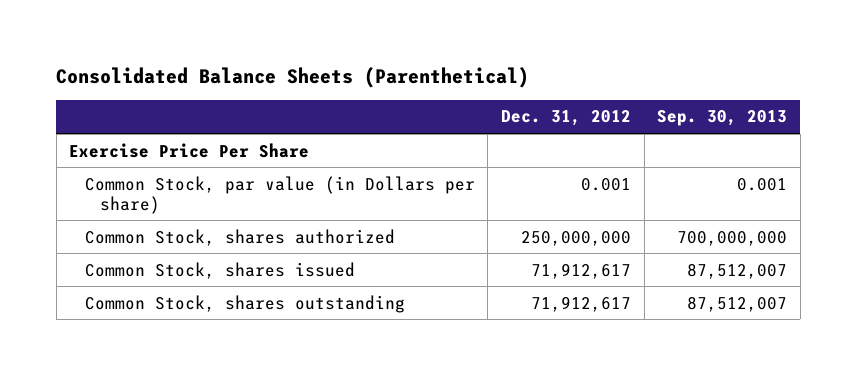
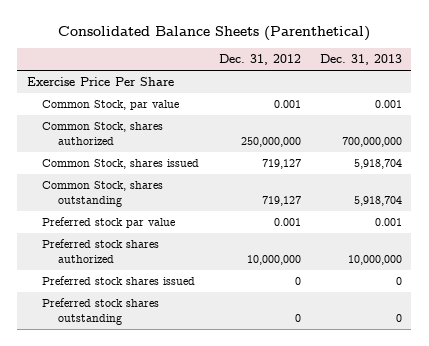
[657,110,788,127] Sep. 30, 2013 -> none
none -> [319,54,402,66] Dec. 31, 2013
[84,175,475,214] Common Stock, par value (in Dollars per share) -> [42,100,180,111] Common Stock, par value
[531,262,632,279] 71,912,617 -> [261,159,301,170] 719,127
[531,295,632,312] 71,912,617 -> [261,196,301,207] 719,127
none -> [42,217,176,229] Preferred stock par value
none -> [42,239,160,264] Preferred stock shares authorized
none -> [42,276,196,286] Preferred stock shares issued
none -> [42,298,160,326] Preferred stock shares outstanding

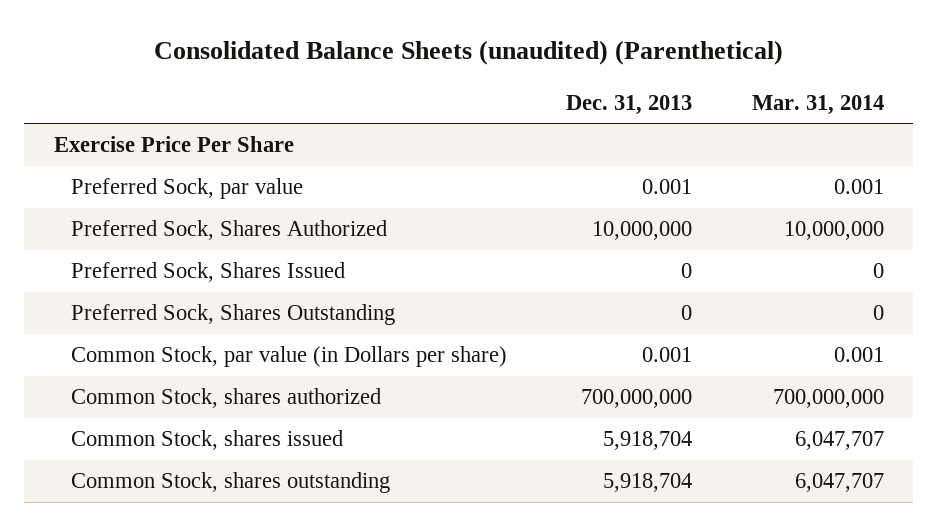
[58,25,371,41] Consolidated Balance Sheets (Parenthetical) -> [153,39,783,65] Consolidated Balance Sheets (unaudited) (Parenthetical)
[218,54,301,66] Dec. 31, 2012 -> none
none -> [751,94,884,115] Mar. 31, 2014
none -> [70,178,303,200] Preferred Sock, par value
none -> [70,220,387,241] Preferred Sock, Shares Authorized
none -> [70,262,345,283] Preferred Sock, Shares Issued
none -> [70,304,395,326] Preferred Sock, Shares Outstanding
[42,100,180,111] Common Stock, par value -> [70,346,507,368] Common Stock, par value (in Dollars per share)
[42,217,176,229] Preferred stock par value -> none
[42,239,160,264] Preferred stock shares authorized -> none
[42,276,196,286] Preferred stock shares issued -> none
[42,298,160,326] Preferred stock shares outstanding -> none

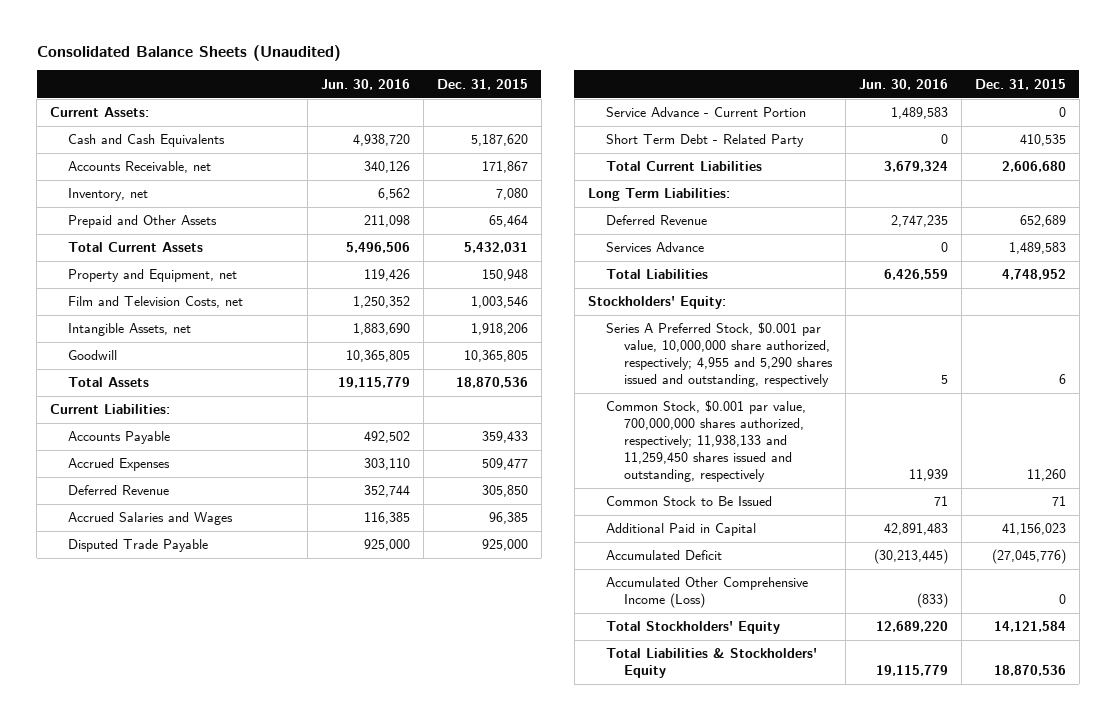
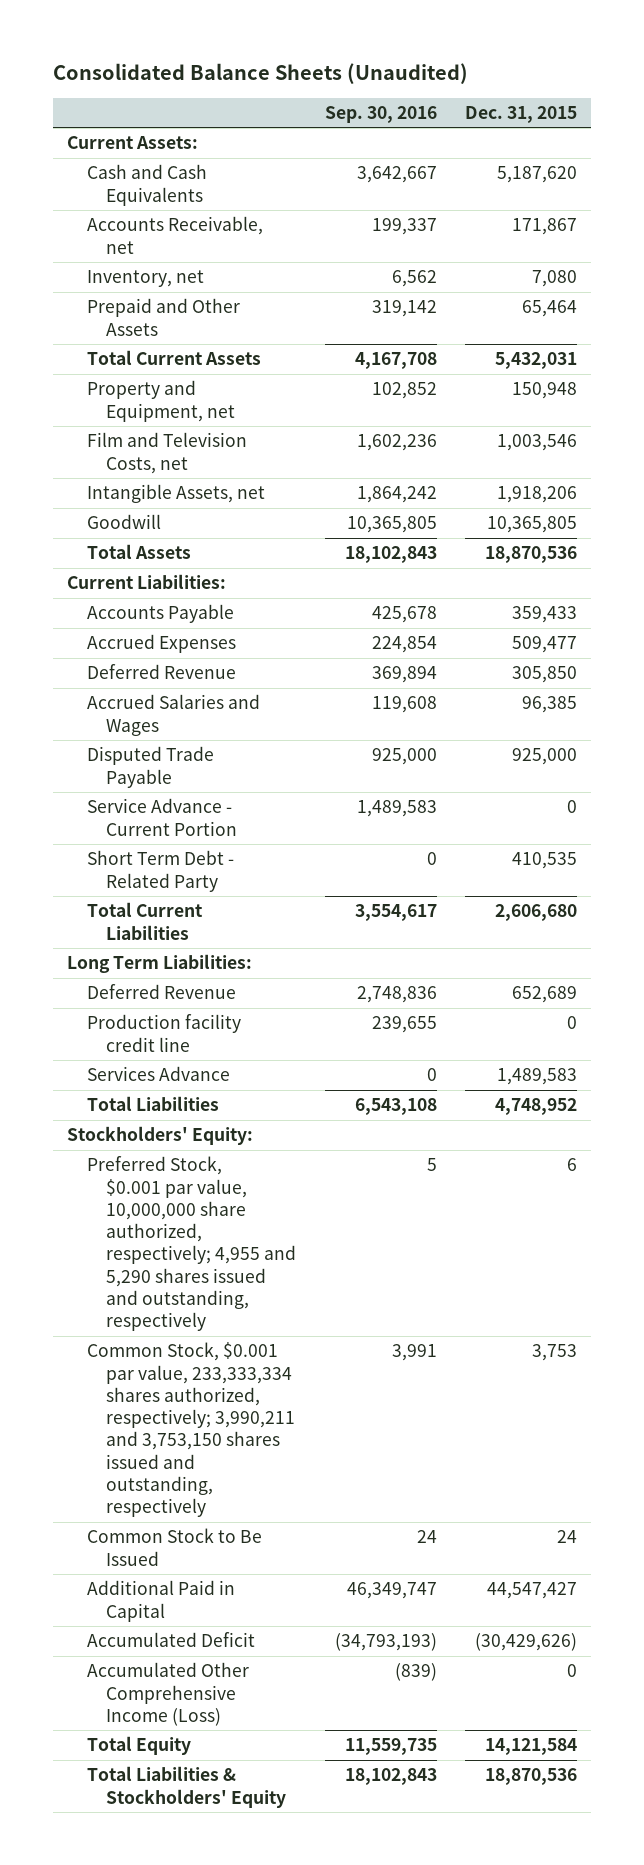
[320,78,410,90] Jun. 30, 2016 -> none
none -> [324,105,437,123] Sep. 30, 2016
none -> [86,1014,241,1052] Production facility credit line
[605,322,833,388] Series A Preferred Stock, $0.001 par value, 10,000,000 share authorized, respectively; 4,955 and 5,290 shares issued and outstanding, respectively -> [86,1156,297,1332] Preferred Stock, $0.001 par value, 10,000,000 share authorized, respectively; 4,955 and 5,290 shares issued and outstanding, respectively
[605,400,806,483] Common Stock, $0.001 par value, 700,000,000 shares authorized, respectively; 11,938,133 and 11,259,450 shares issued and outstanding, respectively -> [86,1342,296,1518] Common Stock, $0.001 par value, 233,333,334 shares authorized, respectively; 3,990,211 and 3,753,150 shares issued and outstanding, respectively
[1026,469,1066,482] 11,260 -> [532,1344,578,1362] 3,753
[1051,496,1066,507] 71 -> [557,1530,578,1544] 24
[1001,523,1066,536] 41,156,023 -> [487,1582,578,1600] 44,547,427
[991,549,1066,565] (27,045,776) -> [475,1633,578,1652] (30,429,626)
[605,621,780,635] Total Stockholders' Equity -> [86,1736,191,1756] Total Equity

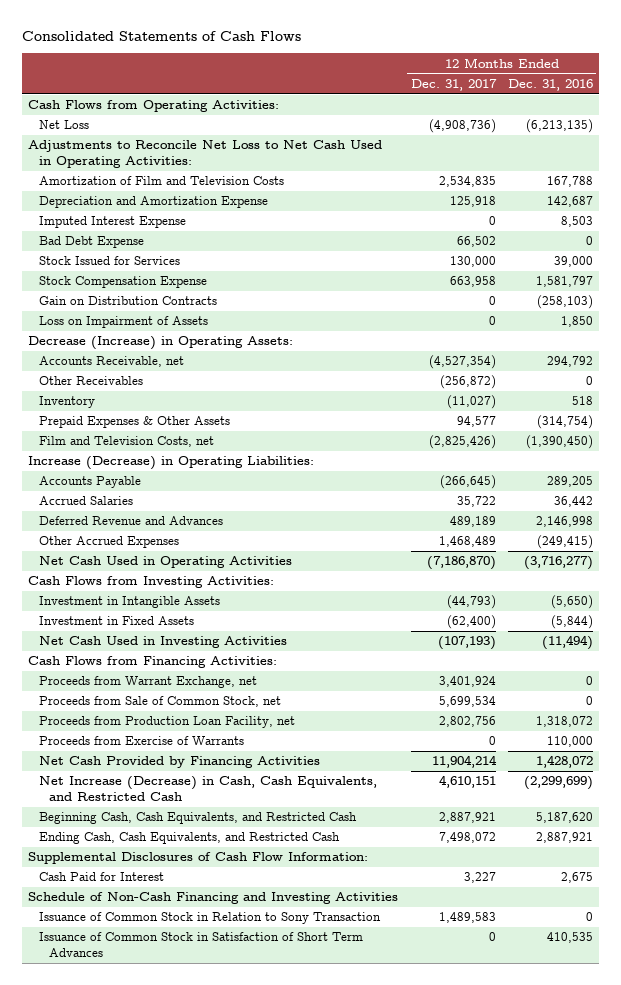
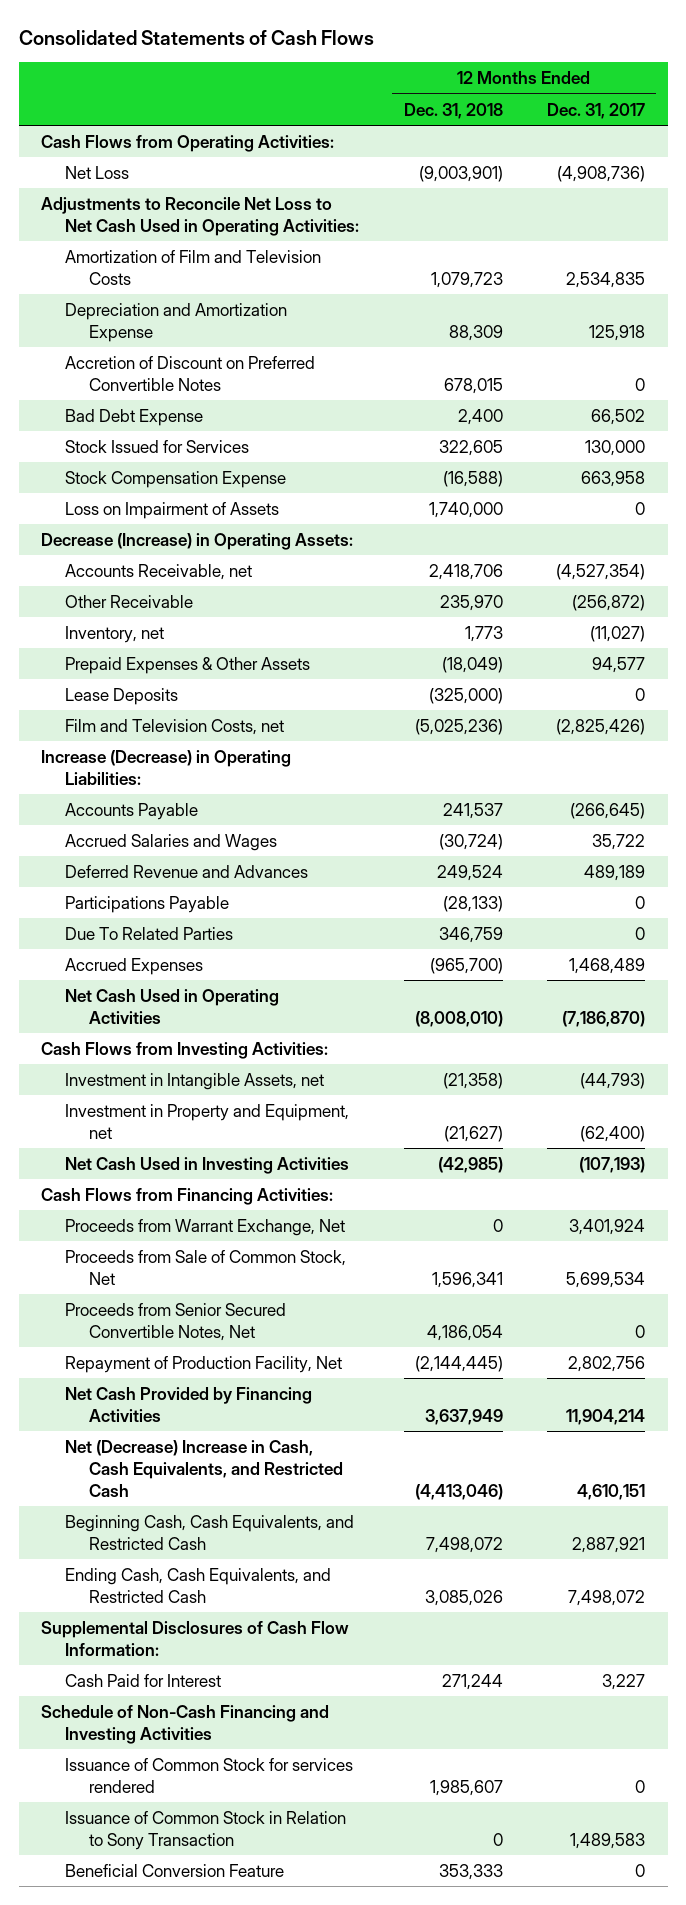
[507,79,593,92] Dec. 31, 2016 -> none
none -> [403,102,503,119] Dec. 31, 2018
[38,216,186,229] Imputed Interest Expense -> none
none -> [64,355,315,391] Accretion of Discount on Preferred Convertible Notes
[38,296,217,306] Gain on Distribution Contracts -> none
[38,376,143,386] Other Receivables -> [64,594,193,608] Other Receivable
[38,396,95,409] Inventory -> [64,625,164,643] Inventory, net
none -> [64,687,178,705] Lease Deposits
[38,496,133,506] Accrued Salaries -> [64,833,277,851] Accrued Salaries and Wages
none -> [64,895,229,913] Participations Payable
none -> [64,926,233,940] Due To Related Parties
[38,536,179,549] Other Accrued Expenses -> [64,957,203,975] Accrued Expenses
[38,596,220,609] Investment in Intangible Assets -> [64,1072,324,1090] Investment in Intangible Assets, net
[38,616,194,626] Investment in Fixed Assets -> [64,1103,349,1139] Investment in Property and Equipment, net
[38,736,244,746] Proceeds from Exercise of Warrants -> none
[38,676,257,689] Proceeds from Warrant Exchange, net -> [64,1218,345,1236] Proceeds from Warrant Exchange, Net
[38,696,281,708] Proceeds from Sale of Common Stock, net -> [64,1249,346,1285] Proceeds from Sale of Common Stock, Net
none -> [64,1302,286,1341] Proceeds from Senior Secured Convertible Notes, Net
[38,716,295,729] Proceeds from Production Loan Facility, net -> [64,1355,342,1373] Repayment of Production Facility, Net
[38,776,377,802] Net Increase (Decrease) in Cash, Cash Equivalents, and Restricted Cash -> [64,1439,343,1497] Net (Decrease) Increase in Cash, Cash Equivalents, and Restricted Cash
none -> [64,1757,353,1793] Issuance of Common Stock for services rendered
[38,932,363,958] Issuance of Common Stock in Satisfaction of Short Term Advances -> none
none -> [64,1863,284,1877] Beneficial Conversion Feature

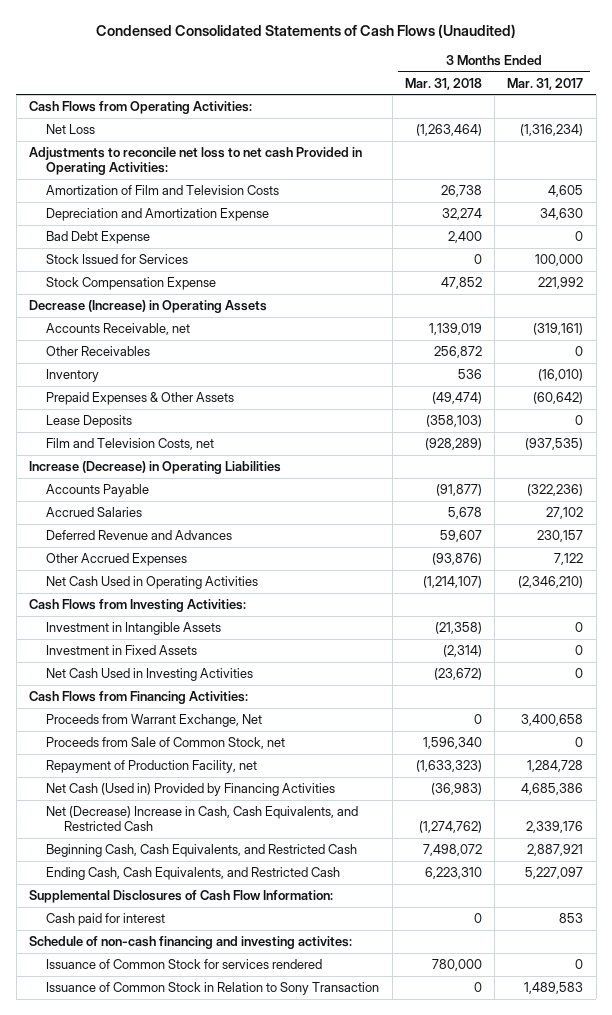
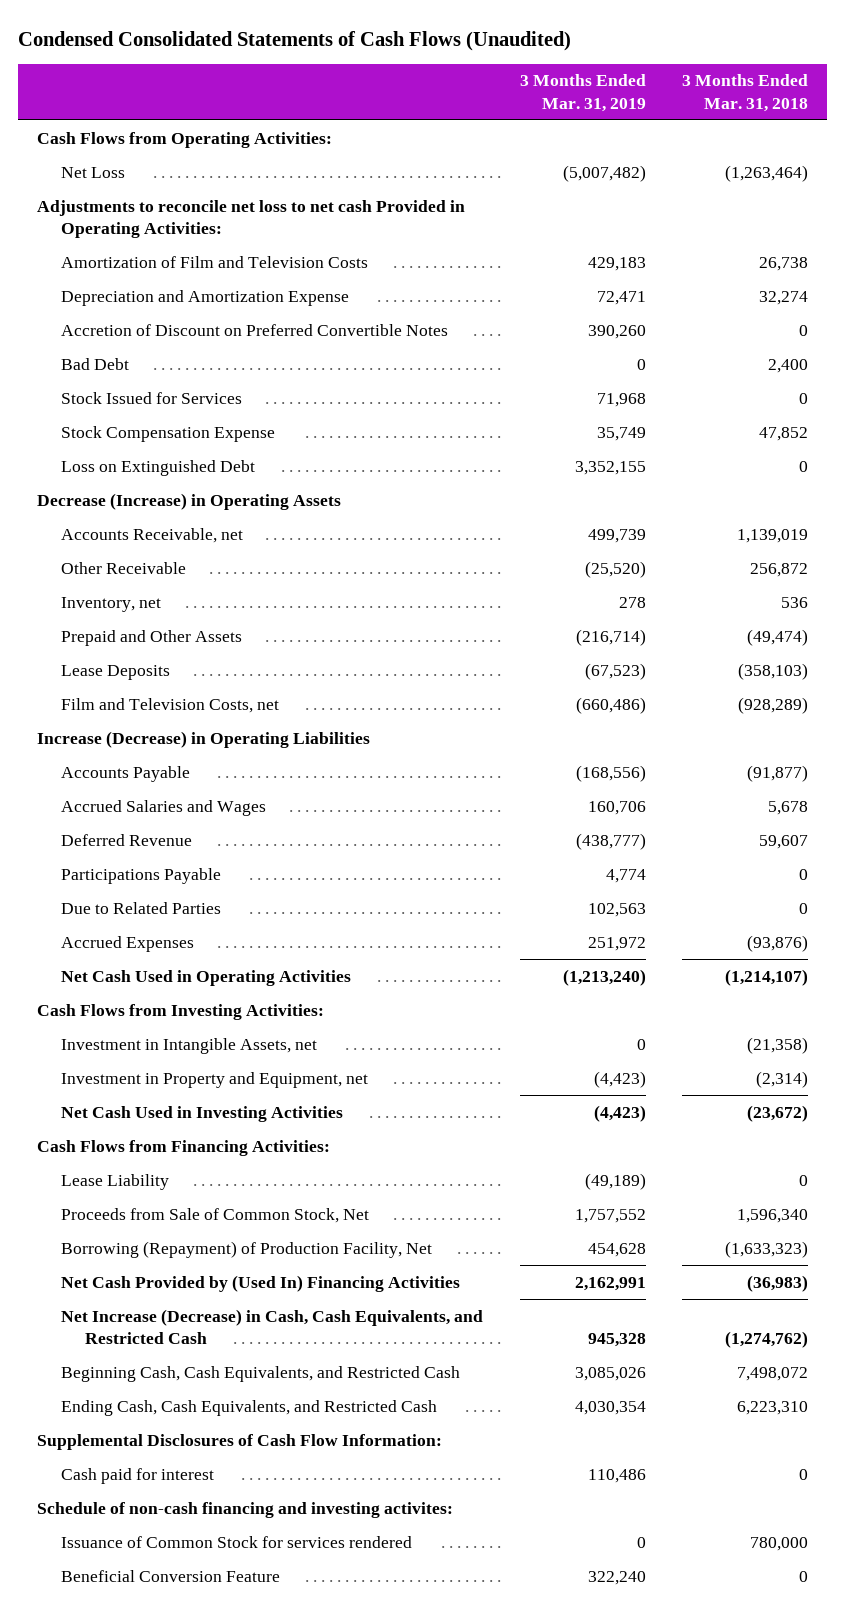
[507,77,584,90] Mar. 31, 2017 -> none
none -> [519,74,646,112] 3 Months Ended Mar. 31, 2019
none -> [60,323,448,336] Accretion of Discount on Preferred Convertible Notes
[46,231,151,245] Bad Debt Expense -> [60,357,129,370] Bad Debt
none -> [60,459,255,476] Loss on Extinguished Debt
[46,346,151,357] Other Receivables -> [60,561,186,574] Other Receivable
[46,369,100,383] Inventory -> [60,596,161,612] Inventory, net
[46,392,235,406] Prepaid Expenses & Other Assets -> [60,629,242,646] Prepaid and Other Assets
[46,507,143,518] Accrued Salaries -> [60,799,266,816] Accrued Salaries and Wages
[46,530,233,541] Deferred Revenue and Advances -> [60,833,192,846] Deferred Revenue
none -> [60,867,221,884] Participations Payable
none -> [60,901,221,914] Due to Related Parties
[46,553,188,567] Other Accrued Expenses -> [60,935,194,952] Accrued Expenses
[46,622,222,636] Investment in Intangible Assets -> [60,1037,317,1054] Investment in Intangible Assets, net
[46,645,198,656] Investment in Fixed Assets -> [60,1071,368,1088] Investment in Property and Equipment, net
[46,714,263,728] Proceeds from Warrant Exchange, Net -> none
none -> [60,1173,169,1190] Lease Liability
[46,737,286,750] Proceeds from Sale of Common Stock, net -> [60,1207,369,1223] Proceeds from Sale of Common Stock, Net
[46,760,258,774] Repayment of Production Facility, net -> [60,1240,432,1258] Borrowing (Repayment) of Production Facility, Net
[46,783,336,797] Net Cash (Used in) Provided by Financing Activities -> [60,1274,460,1292] Net Cash Provided by (Used In) Financing Activities
[46,806,359,832] Net (Decrease) Increase in Cash, Cash Equivalents, and Restricted Cash -> [60,1308,483,1345] Net Increase (Decrease) in Cash, Cash Equivalents, and Restricted Cash
[46,982,380,996] Issuance of Common Stock in Relation to Sony Transaction -> none
none -> [60,1569,280,1582] Beneficial Conversion Feature

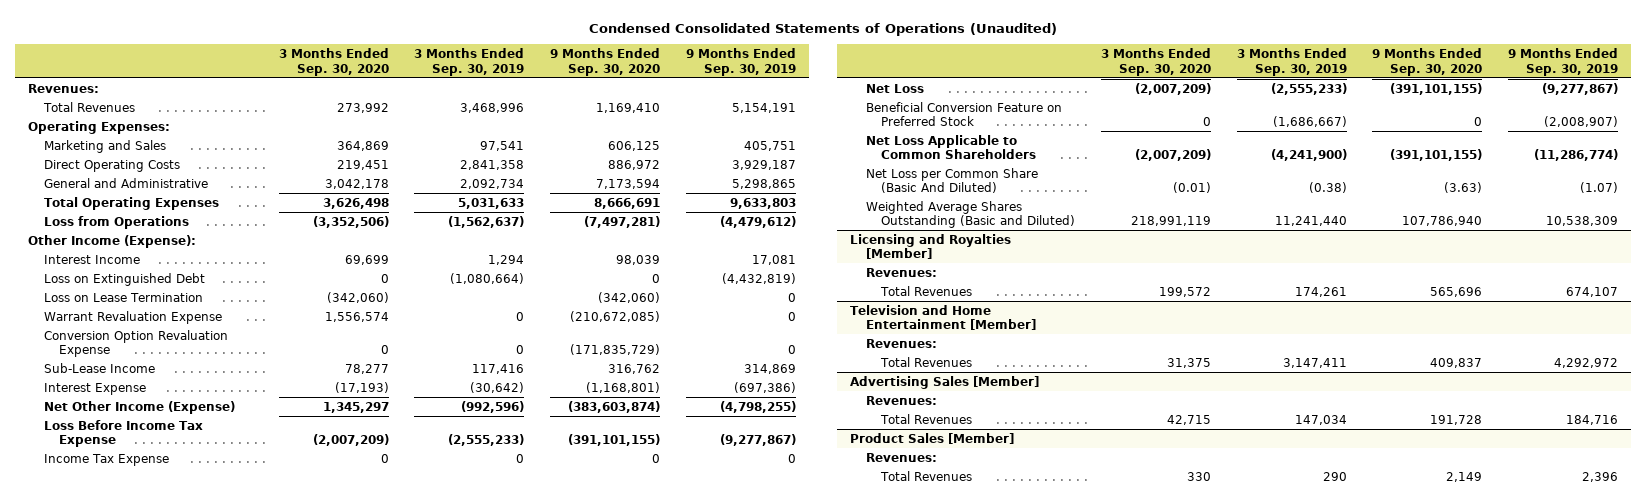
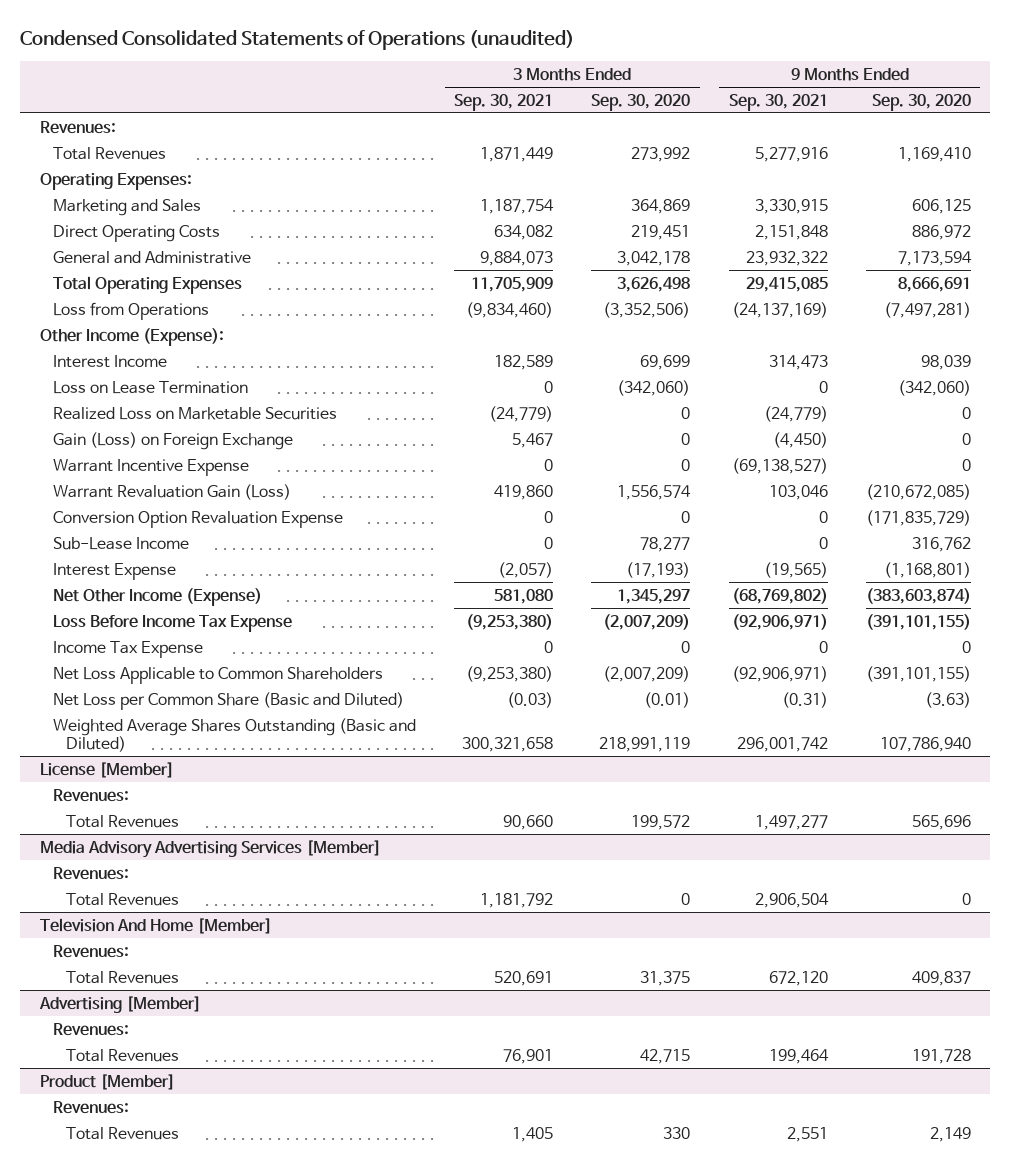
[589,23,1058,37] Condensed Consolidated Statements of Operations (Unaudited) -> [20,30,575,51] Condensed Consolidated Statements of Operations (unaudited)
[414,48,525,76] 3 Months Ended Sep. 30, 2019 -> none
[686,48,797,76] 9 Months Ended Sep. 30, 2019 -> none
none -> [454,93,554,111] Sep. 30, 2021
none -> [728,93,828,111] Sep. 30, 2021
[43,272,205,286] Loss on Extinguished Debt -> none
none -> [52,406,337,420] Realized Loss on Marketable Securities
none -> [52,431,293,450] Gain (Loss) on Foreign Exchange
none -> [52,458,249,476] Warrant Incentive Expense
[43,310,222,324] Warrant Revaluation Expense -> [52,483,291,500] Warrant Revaluation Gain (Loss)
[865,83,924,93] Net Loss -> none
[865,101,1062,127] Beneficial Conversion Feature on Preferred Stock -> none
[865,167,1038,194] Net Loss per Common Share (Basic And Diluted) -> [52,691,404,710] Net Loss per Common Share (Basic and Diluted)
[850,233,1012,260] Licensing and Royalties [Member] -> [39,761,174,778] License [Member]
[850,304,1036,331] Television and Home Entertainment [Member] -> none
none -> [39,839,381,858] Media Advisory Advertising Services [Member]
none -> [66,892,180,906] Total Revenues
none -> [39,917,272,934] Television And Home [Member]
none -> [52,944,129,958] Revenues:
[850,375,1040,389] Advertising Sales [Member] -> [38,995,201,1013] Advertising [Member]
[850,432,1015,444] Product Sales [Member] -> [39,1073,175,1090] Product [Member]

